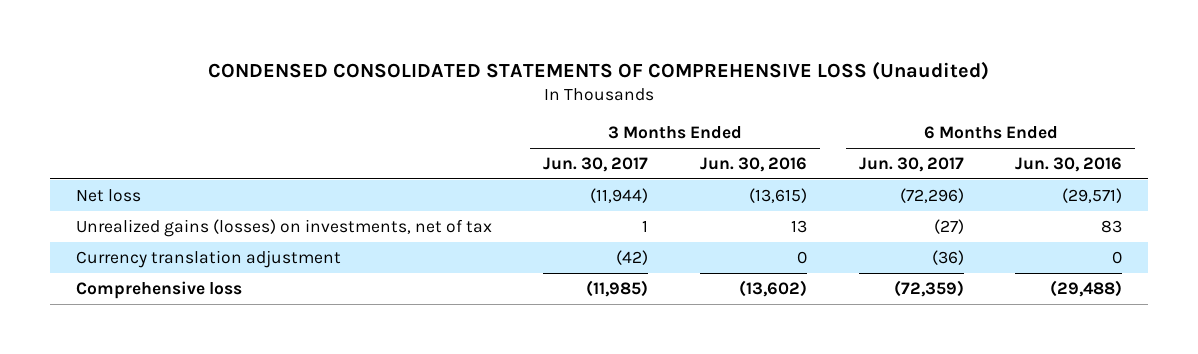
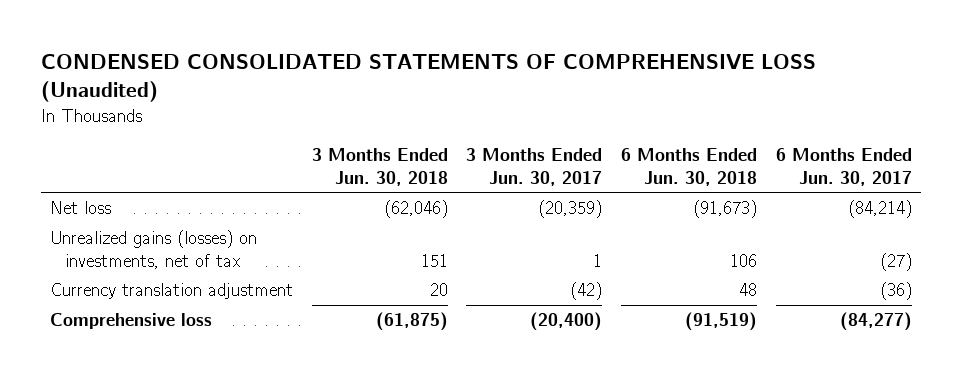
[700,156,808,172] Jun. 30, 2016 -> none
[1015,156,1123,172] Jun. 30, 2016 -> none
none -> [311,148,448,186] 3 Months Ended Jun. 30, 2018
none -> [620,148,757,186] 6 Months Ended Jun. 30, 2018
[590,187,649,203] (11,944) -> [538,200,603,219] (20,359)
[899,187,964,203] (72,296) -> [847,200,912,219] (84,214)
[586,279,649,297] (11,985) -> [530,312,603,332] (20,400)
[893,279,964,297] (72,359) -> [839,312,912,332] (84,277)

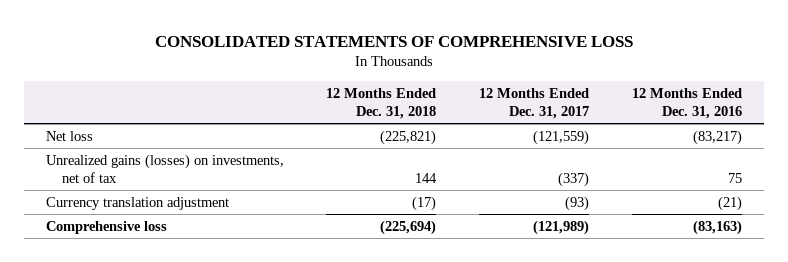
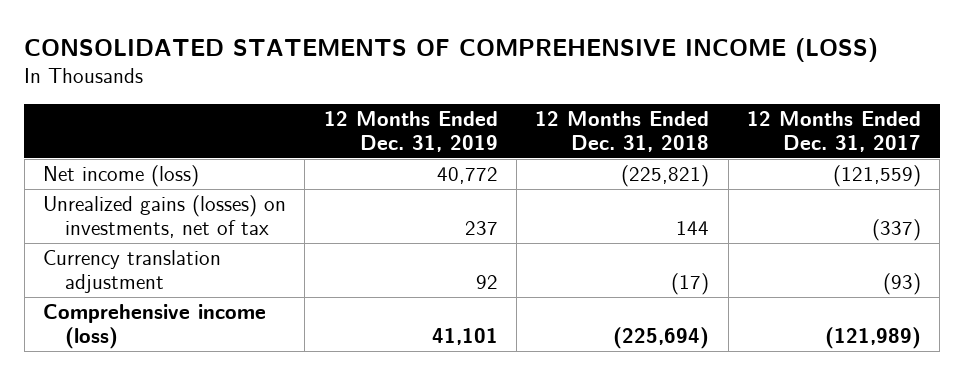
[154,35,633,47] CONSOLIDATED STATEMENTS OF COMPREHENSIVE LOSS -> [24,37,879,62] CONSOLIDATED STATEMENTS OF COMPREHENSIVE INCOME (LOSS)
[632,87,743,119] 12 Months Ended Dec. 31, 2016 -> none
none -> [323,110,498,152] 12 Months Ended Dec. 31, 2019
[45,130,93,141] Net loss -> [43,165,200,188] Net income (loss)
[45,220,167,234] Comprehensive loss -> [43,304,267,350] Comprehensive income (loss)

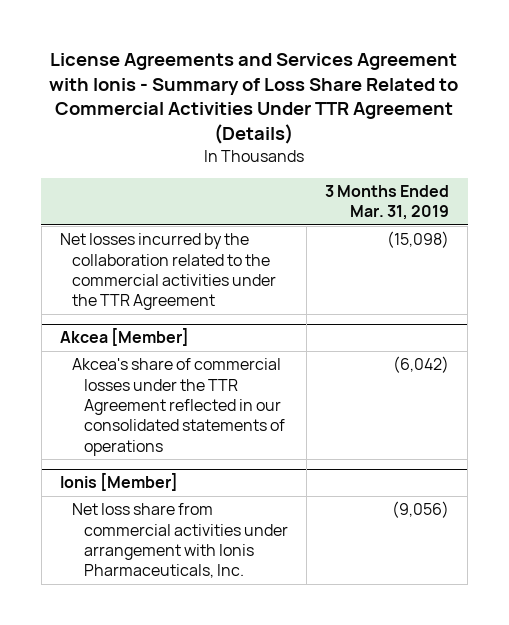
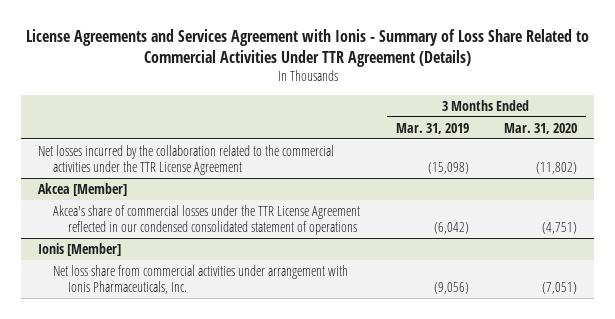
none -> [503,122,577,134] Mar. 31, 2020
[59,233,276,311] Net losses incurred by the collaboration related to the commercial activities under the TTR Agreement -> [38,144,335,175] Net losses incurred by the collaboration related to the commercial activities under the TTR License Agreement
[71,358,286,456] Akcea's share of commercial losses under the TTR Agreement reflected in our consolidated statements of operations -> [53,204,361,235] Akcea's share of commercial losses under the TTR License Agreement reflected in our condensed consolidated statement of operations

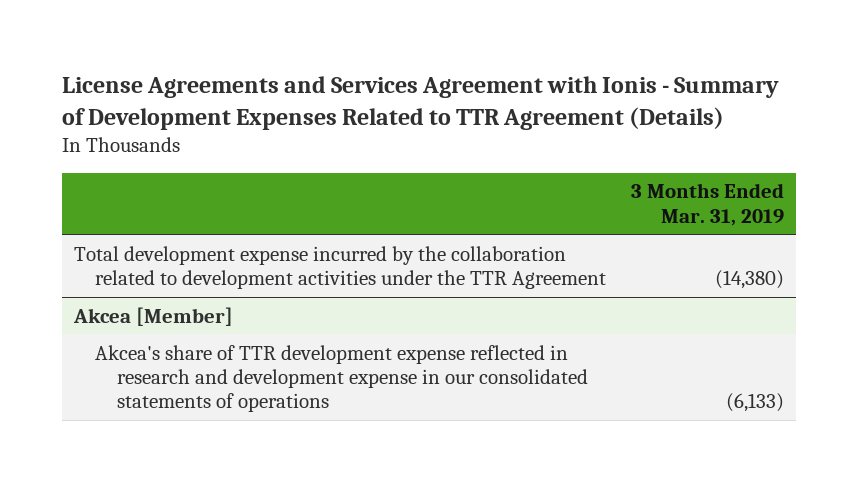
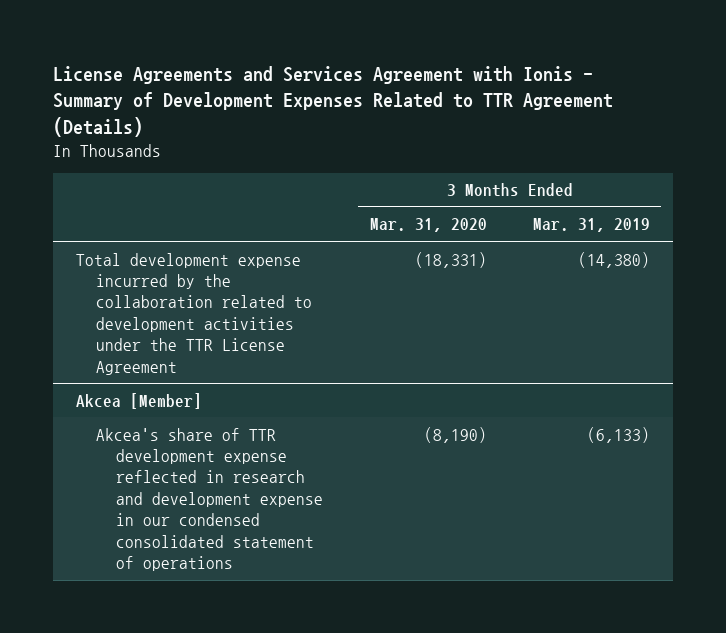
none -> [369,218,487,233] Mar. 31, 2020
[73,245,607,289] Total development expense incurred by the collaboration related to development activities under the TTR Agreement -> [76,252,313,375] Total development expense incurred by the collaboration related to development activities under the TTR License Agreement
[95,344,589,413] Akcea's share of TTR development expense reflected in research and development expense in our consolidated statements of operations -> [96,427,324,571] Akcea's share of TTR development expense reflected in research and development expense in our condensed consolidated statement of operations

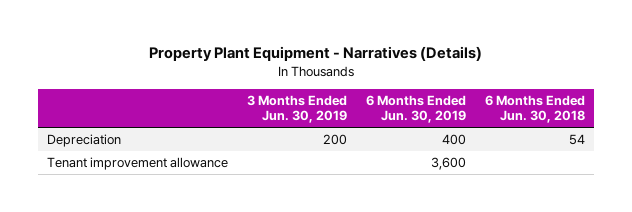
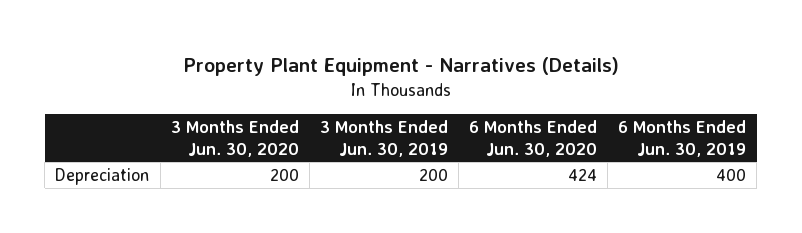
[484,95,585,124] 6 Months Ended Jun. 30, 2018 -> none
none -> [170,119,299,157] 3 Months Ended Jun. 30, 2020
none -> [468,119,597,157] 6 Months Ended Jun. 30, 2020
[47,157,229,171] Tenant improvement allowance -> none

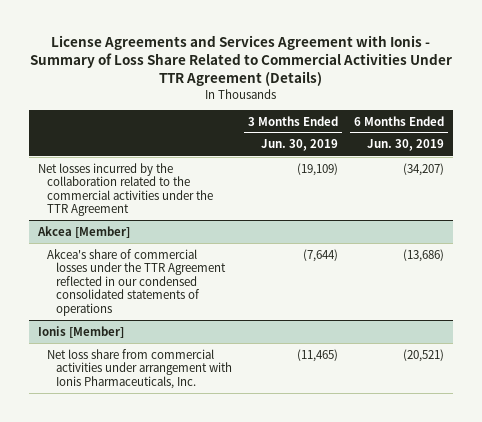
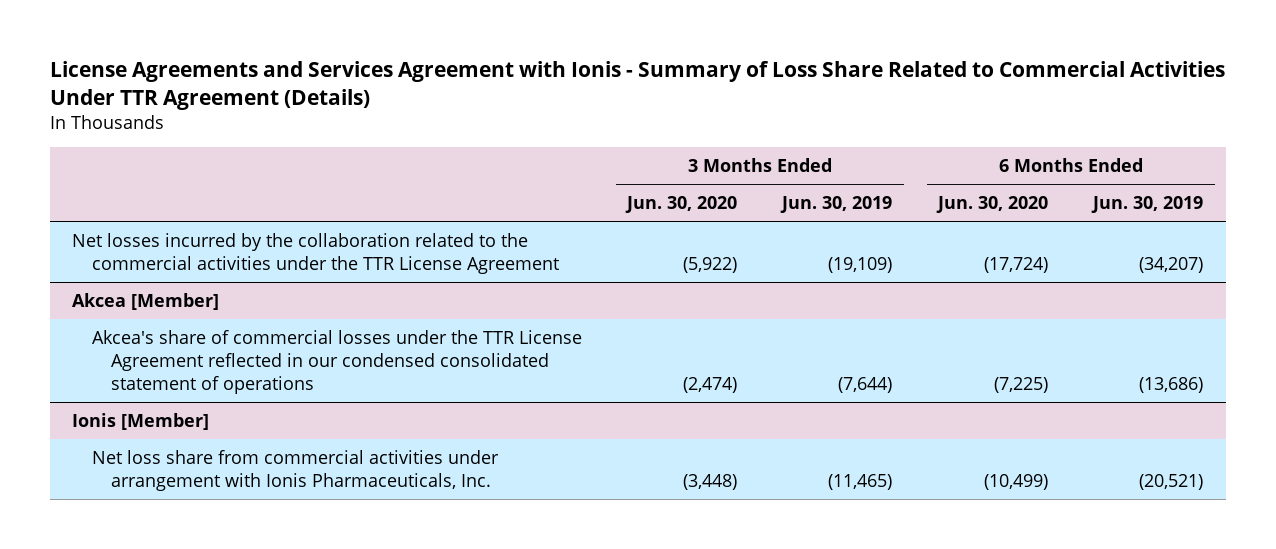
none -> [625,195,738,213] Jun. 30, 2020
none -> [935,195,1048,213] Jun. 30, 2020
[37,162,213,217] Net losses incurred by the collaboration related to the commercial activities under the TTR Agreement -> [72,232,559,274] Net losses incurred by the collaboration related to the commercial activities under the TTR License Agreement
[46,248,226,316] Akcea's share of commercial losses under the TTR Agreement reflected in our condensed consolidated statements of operations -> [91,329,582,395] Akcea's share of commercial losses under the TTR License Agreement reflected in our condensed consolidated statement of operations

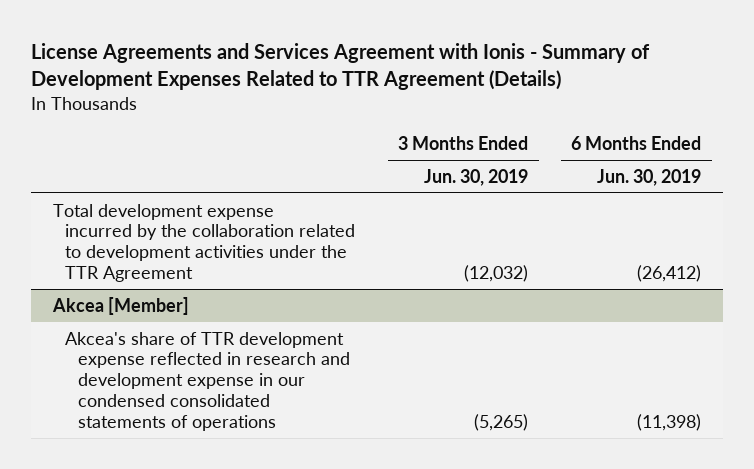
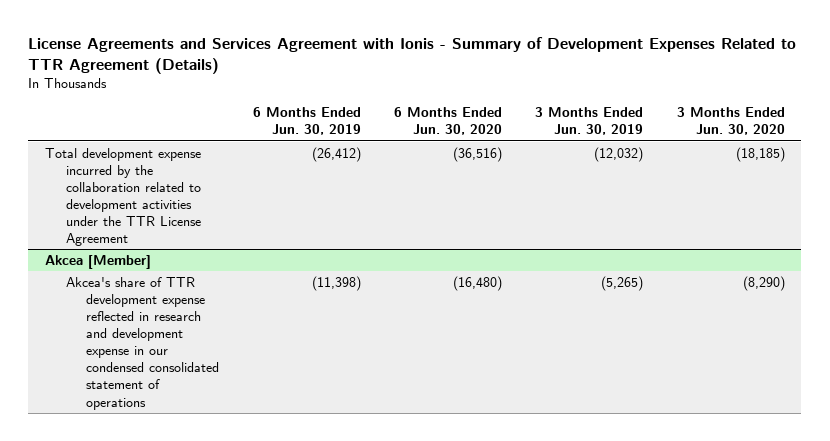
none -> [394,107,503,136] 6 Months Ended Jun. 30, 2020
none -> [676,107,785,136] 3 Months Ended Jun. 30, 2020
[52,203,356,282] Total development expense incurred by the collaboration related to development activities under the TTR Agreement -> [45,147,202,247] Total development expense incurred by the collaboration related to development activities under the TTR License Agreement
[65,331,350,431] Akcea's share of TTR development expense reflected in research and development expense in our condensed consolidated statements of operations -> [65,276,220,410] Akcea's share of TTR development expense reflected in research and development expense in our condensed consolidated statement of operations

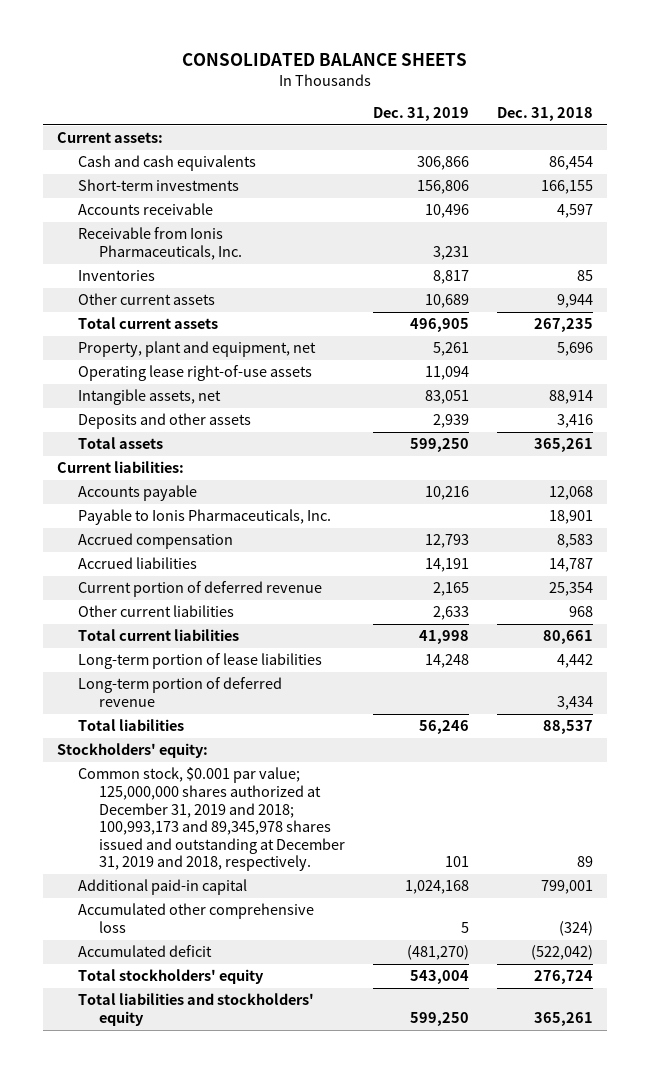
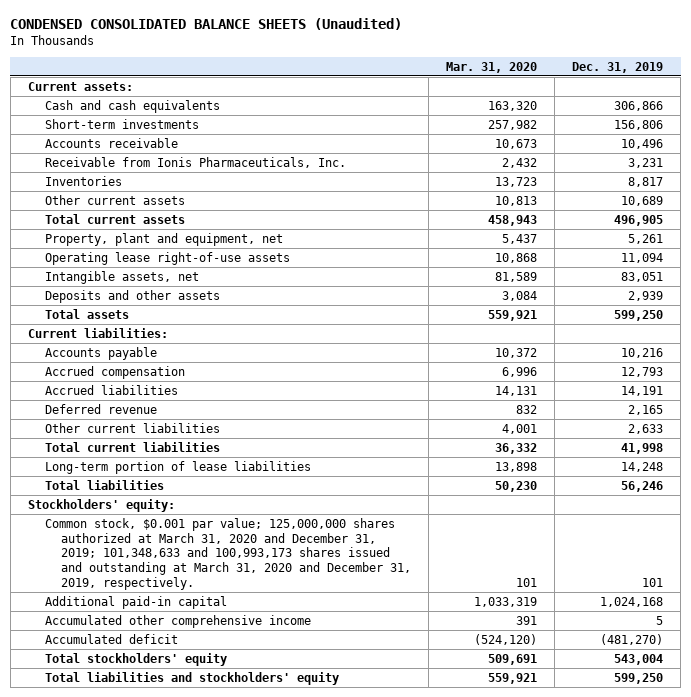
[181,52,467,66] CONSOLIDATED BALANCE SHEETS -> [10,17,403,30] CONDENSED CONSOLIDATED BALANCE SHEETS (Unaudited)
[496,107,593,122] Dec. 31, 2018 -> none
none -> [446,61,538,73] Mar. 31, 2020
[77,509,331,526] Payable to Ionis Pharmaceuticals, Inc. -> none
[77,581,322,598] Current portion of deferred revenue -> [44,403,157,414] Deferred revenue
[77,677,282,708] Long-term portion of deferred revenue -> none
[77,767,345,872] Common stock, $0.001 par value; 125,000,000 shares authorized at December 31, 2019 and 2018; 100,993,173 and 89,345,978 shares issued and outstanding at December 31, 2019 and 2018, respectively. -> [44,517,412,590] Common stock, $0.001 par value; 125,000,000 shares authorized at March 31, 2020 and December 31, 2019; 101,348,633 and 100,993,173 shares issued and outstanding at March 31, 2020 and December 31, 2019, respectively.
[77,903,314,934] Accumulated other comprehensive loss -> [44,614,311,628] Accumulated other comprehensive income

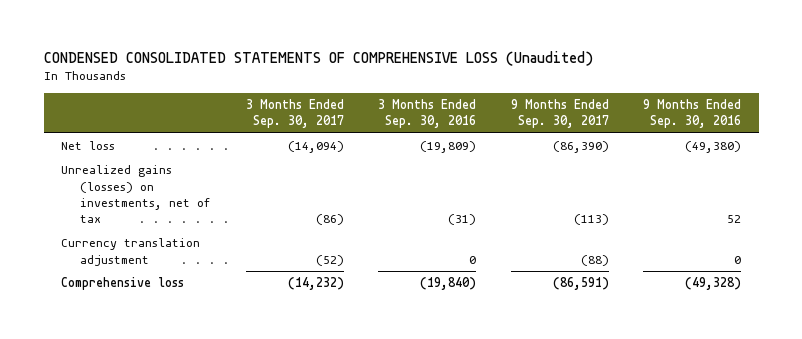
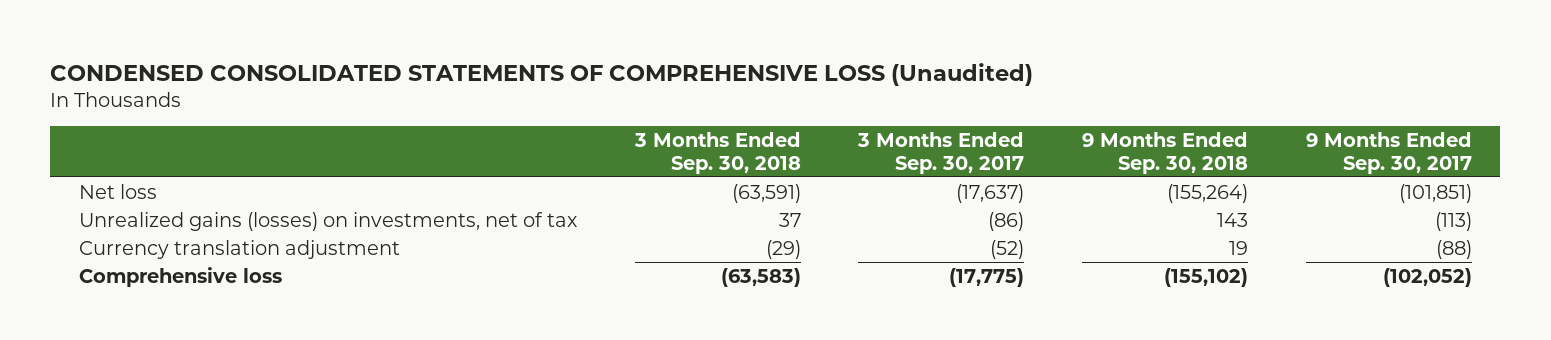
[378,98,477,129] 3 Months Ended Sep. 30, 2016 -> none
[643,98,742,129] 9 Months Ended Sep. 30, 2016 -> none
none -> [633,131,801,174] 3 Months Ended Sep. 30, 2018
none -> [1081,131,1248,174] 9 Months Ended Sep. 30, 2018
[287,141,344,154] (14,094) -> [956,183,1025,203] (17,637)
[552,141,609,154] (86,390) -> [1398,183,1472,203] (101,851)
[287,277,344,291] (14,232) -> [949,267,1025,287] (17,775)
[552,277,609,291] (86,591) -> [1382,267,1472,287] (102,052)

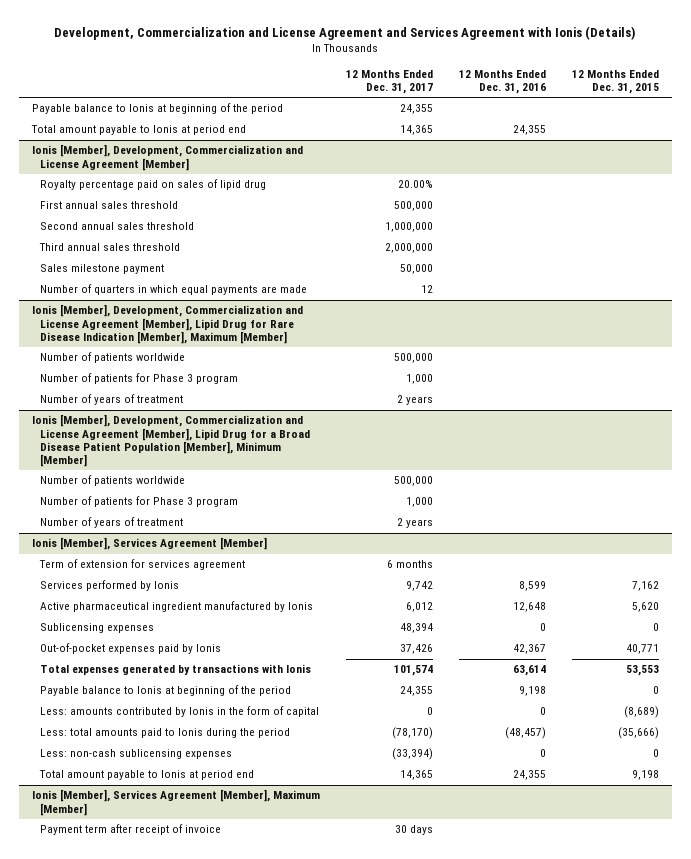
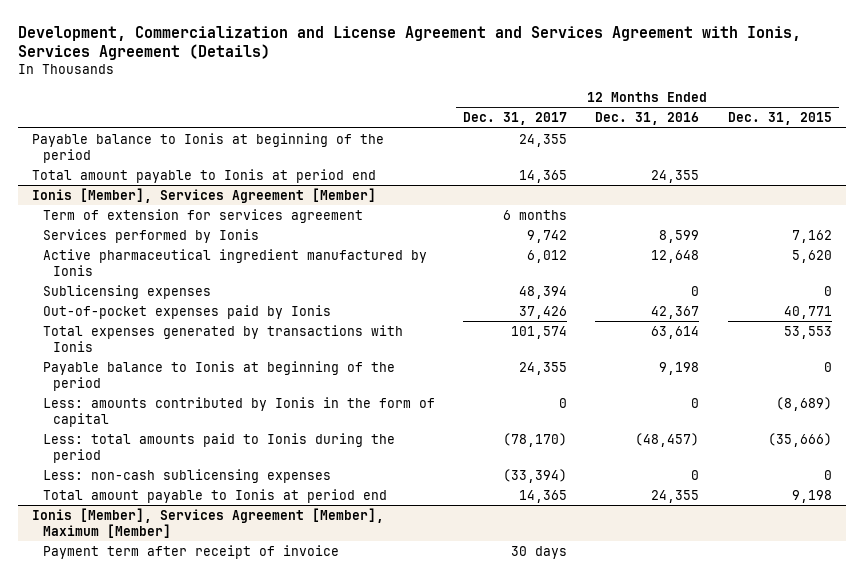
[54,25,636,40] Development, Commercialization and License Agreement and Services Agreement with Ionis (Details) -> [18,25,802,61] Development, Commercialization and License Agreement and Services Agreement with Ionis, Services Agreement (Details)
[32,144,304,171] Ionis [Member], Development, Commercialization and License Agreement [Member] -> none
[40,179,267,191] Royalty percentage paid on sales of lipid drug -> none
[40,201,179,210] First annual sales threshold -> none
[40,222,195,231] Second annual sales threshold -> none
[39,243,181,252] Third annual sales threshold -> none
[40,264,165,275] Sales milestone payment -> none
[40,284,308,296] Number of quarters in which equal payments are made -> none
[32,304,304,344] Ionis [Member], Development, Commercialization and License Agreement [Member], Lipid Drug for Rare Disease Indication [Member], Maximum [Member] -> none
[40,352,186,364] Number of patients worldwide -> none
[40,373,239,385] Number of patients for Phase 3 program -> none
[40,394,184,406] Number of years of treatment -> none
[32,414,311,467] Ionis [Member], Development, Commercialization and License Agreement [Member], Lipid Drug for a Broad Disease Patient Population [Member], Minimum [Member] -> none
[40,475,186,487] Number of patients worldwide -> none
[40,496,239,508] Number of patients for Phase 3 program -> none
[40,517,184,529] Number of years of treatment -> none

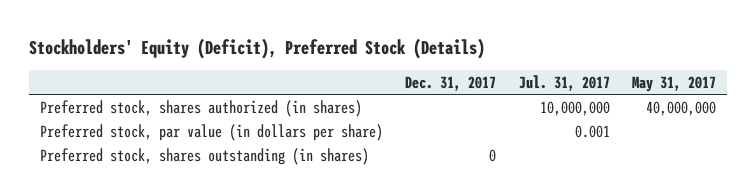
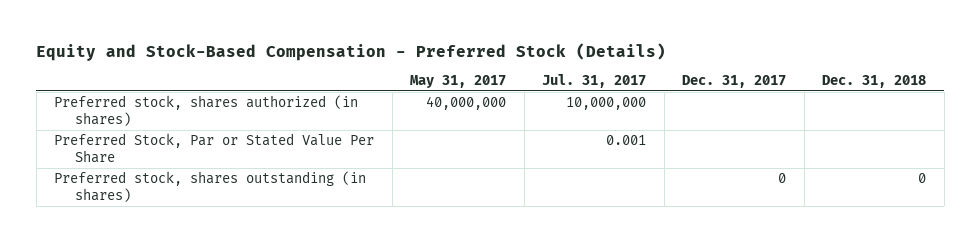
[28,37,485,59] Stockholders' Equity (Deficit), Preferred Stock (Details) -> [36,42,667,61] Equity and Stock-Based Compensation - Preferred Stock (Details)
none -> [822,75,927,89] Dec. 31, 2018
[40,123,384,141] Preferred stock, par value (in dollars per share) -> [54,133,375,164] Preferred Stock, Par or Stated Value Per Share

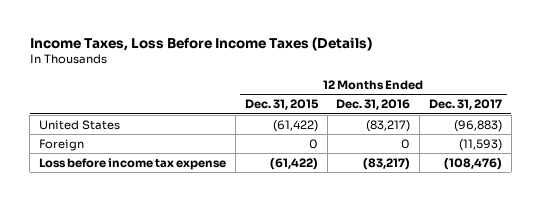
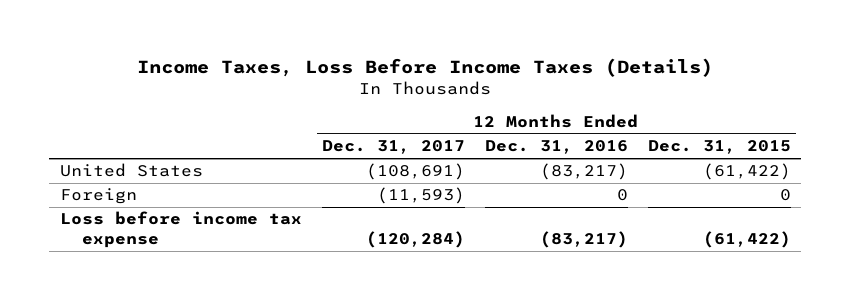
[454,119,503,132] (96,883) -> [365,163,465,181] (108,691)
[444,157,503,170] (108,476) -> [365,231,465,249] (120,284)

